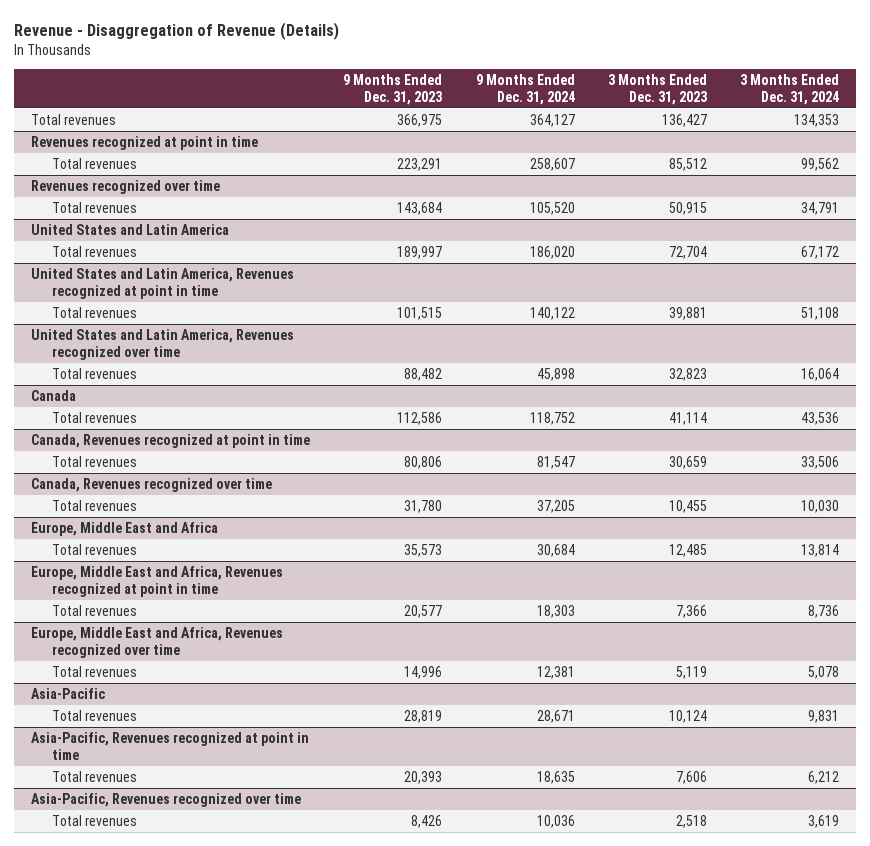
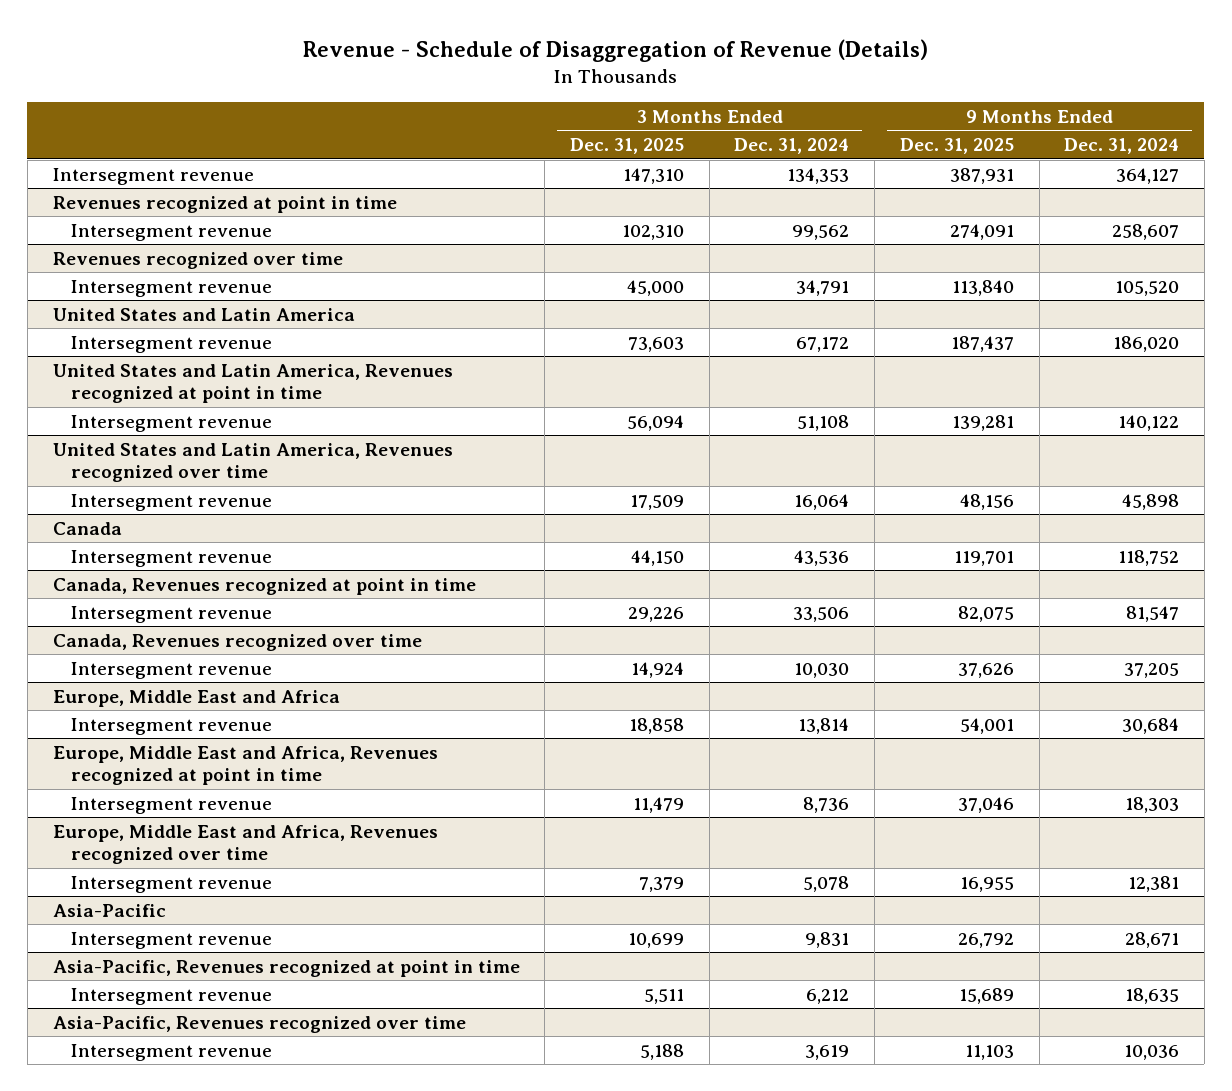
[14,22,340,41] Revenue - Disaggregation of Revenue (Details) -> [302,39,928,63] Revenue - Schedule of Disaggregation of Revenue (Details)
[343,73,443,105] 9 Months Ended Dec. 31, 2023 -> none
[608,73,708,105] 3 Months Ended Dec. 31, 2023 -> none
none -> [570,138,685,155] Dec. 31, 2025
none -> [899,138,1014,155] Dec. 31, 2025
[31,113,117,125] Total revenues -> [52,167,254,185] Intersegment revenue
[52,157,138,169] Total revenues -> [70,223,272,241] Intersegment revenue
[52,201,138,213] Total revenues -> [70,279,272,297] Intersegment revenue
[52,245,138,257] Total revenues -> [70,335,272,353] Intersegment revenue
[52,306,138,318] Total revenues -> [70,414,272,432] Intersegment revenue
[52,367,138,379] Total revenues -> [70,493,272,511] Intersegment revenue
[52,411,138,423] Total revenues -> [70,549,272,567] Intersegment revenue
[52,455,138,467] Total revenues -> [70,605,272,623] Intersegment revenue
[52,499,138,511] Total revenues -> [70,661,272,679] Intersegment revenue
[52,543,138,555] Total revenues -> [70,717,272,735] Intersegment revenue
[52,604,138,616] Total revenues -> [70,796,272,814] Intersegment revenue
[52,665,138,677] Total revenues -> [70,875,272,893] Intersegment revenue
[52,709,138,721] Total revenues -> [70,931,272,949] Intersegment revenue
[52,770,138,782] Total revenues -> [70,987,272,1005] Intersegment revenue
[52,814,138,826] Total revenues -> [70,1043,272,1061] Intersegment revenue

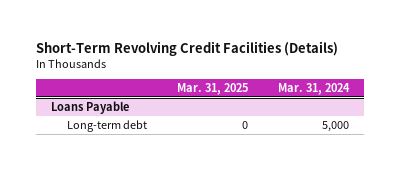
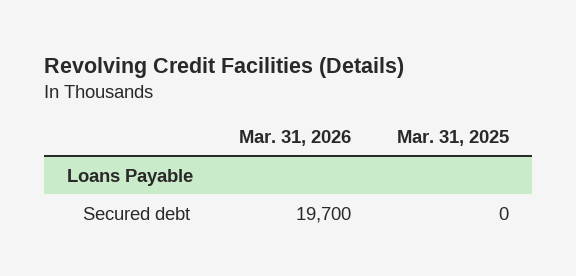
[36,41,339,57] Short-Term Revolving Credit Facilities (Details) -> [44,57,405,79] Revolving Credit Facilities (Details)
[278,83,351,96] Mar. 31, 2024 -> none
none -> [239,129,352,146] Mar. 31, 2026
[67,119,148,132] Long-term debt -> [83,206,191,220] Secured debt

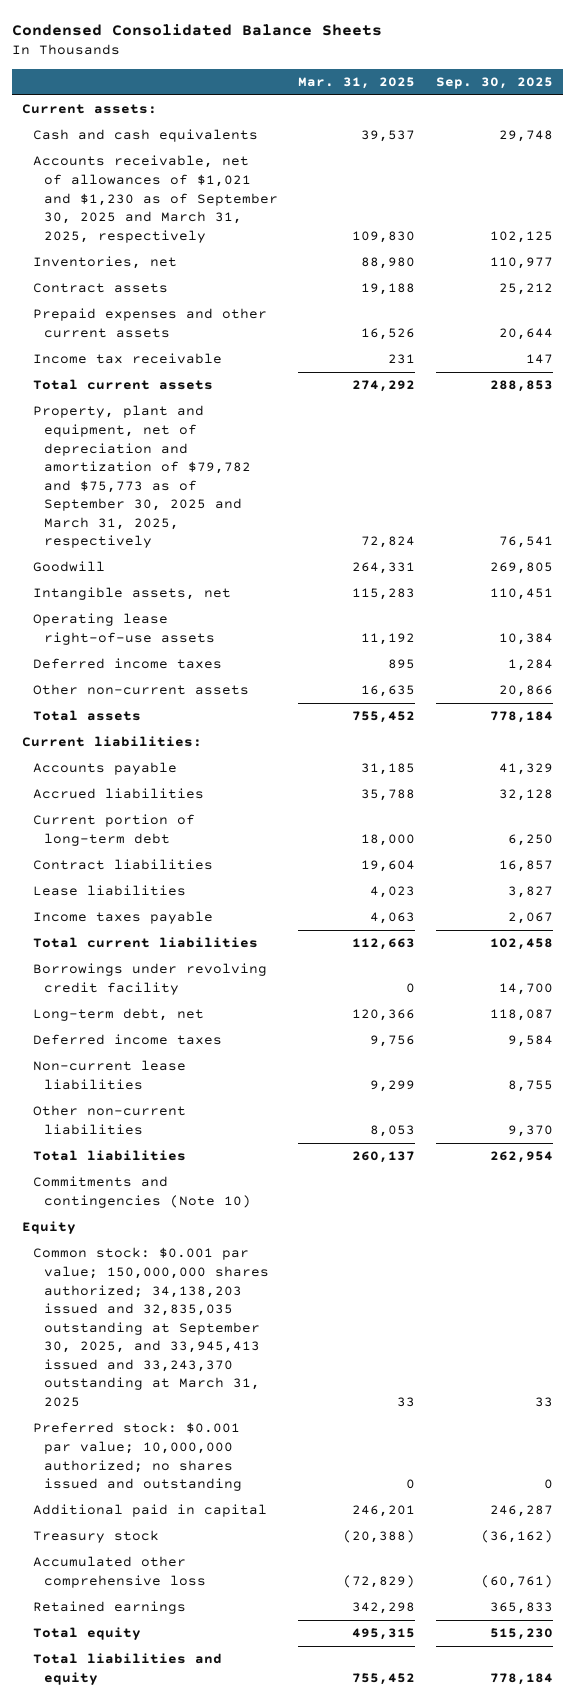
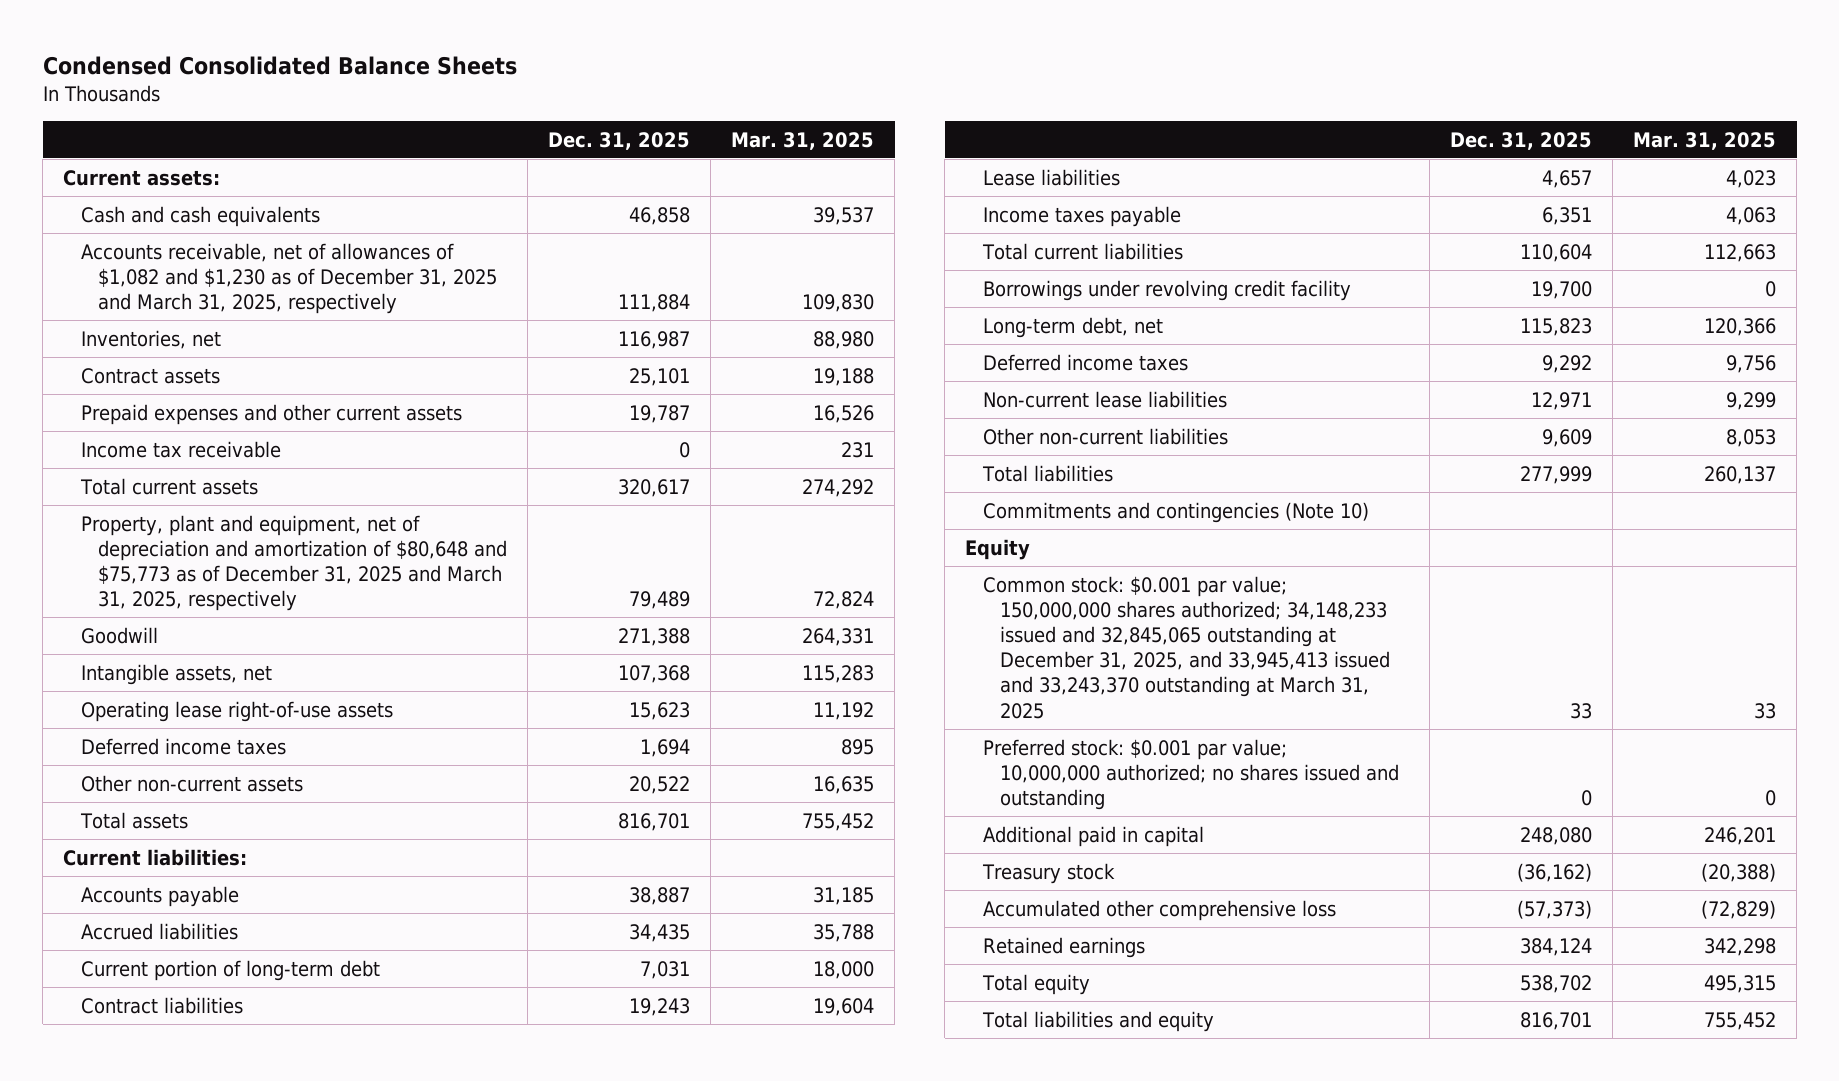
[435,76,553,89] Sep. 30, 2025 -> none
none -> [548,131,691,150] Dec. 31, 2025
[33,155,278,243] Accounts receivable, net of allowances of $1,021 and $1,230 as of September 30, 2025 and March 31, 2025, respectively -> [80,242,498,315] Accounts receivable, net of allowances of $1,082 and $1,230 as of December 31, 2025 and March 31, 2025, respectively
[33,405,251,549] Property, plant and equipment, net of depreciation and amortization of $79,782 and $75,773 as of September 30, 2025 and March 31, 2025, respectively -> [80,514,508,612] Property, plant and equipment, net of depreciation and amortization of $80,648 and $75,773 as of December 31, 2025 and March 31, 2025, respectively
[33,1247,269,1407] Common stock: $0.001 par value; 150,000,000 shares authorized; 34,138,203 issued and 32,835,035 outstanding at September 30, 2025, and 33,945,413 issued and 33,243,370 outstanding at March 31, 2025 -> [982,575,1390,719] Common stock: $0.001 par value; 150,000,000 shares authorized; 34,148,233 issued and 32,845,065 outstanding at December 31, 2025, and 33,945,413 issued and 33,243,370 outstanding at March 31, 2025

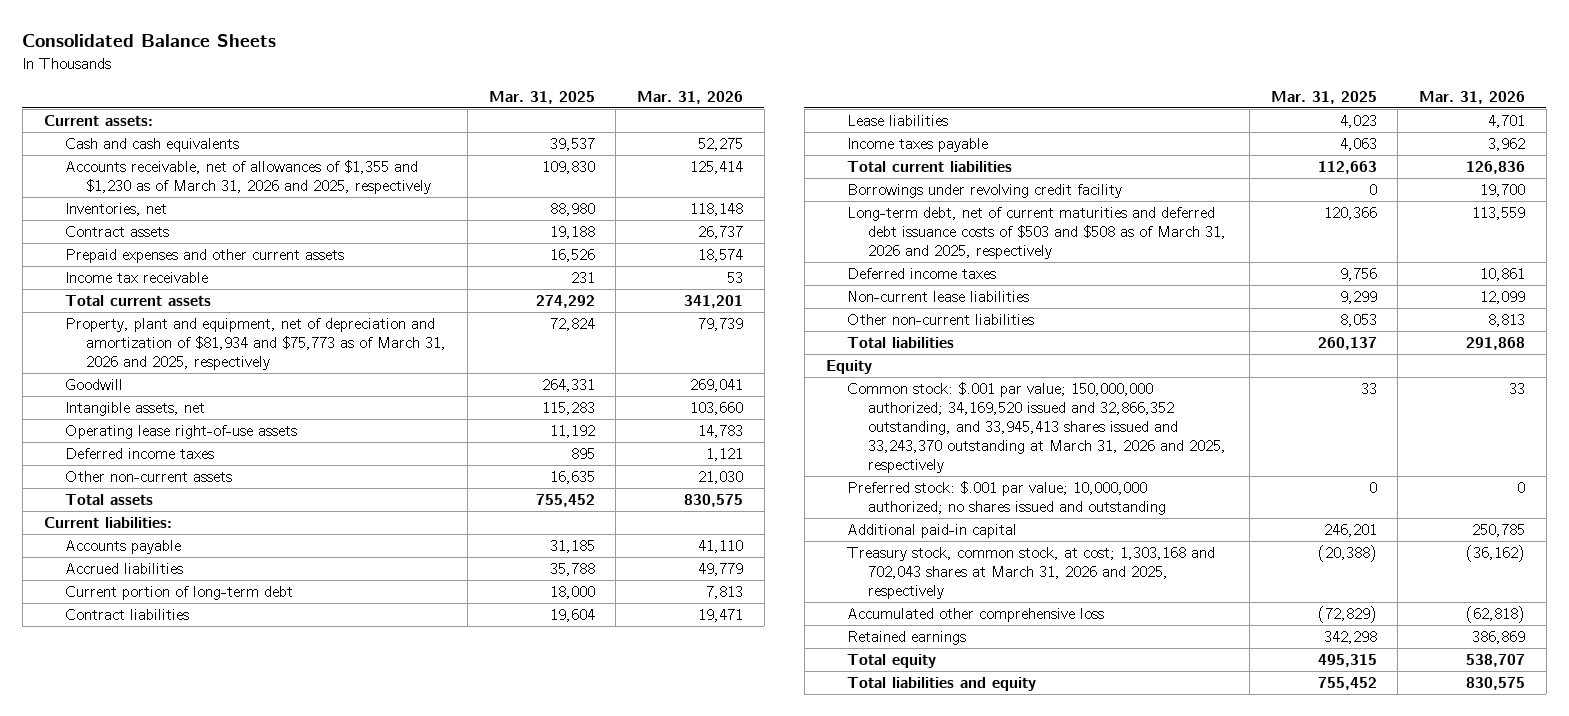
[42,55,517,75] Condensed Consolidated Balance Sheets -> [22,34,277,48] Consolidated Balance Sheets
[548,131,691,150] Dec. 31, 2025 -> none
none -> [637,90,744,104] Mar. 31, 2026
[80,242,498,315] Accounts receivable, net of allowances of $1,082 and $1,230 as of December 31, 2025 and March 31, 2025, respectively -> [64,160,432,195] Accounts receivable, net of allowances of $1,355 and $1,230 as of March 31, 2026 and 2025, respectively
[80,514,508,612] Property, plant and equipment, net of depreciation and amortization of $80,648 and $75,773 as of December 31, 2025 and March 31, 2025, respectively -> [64,318,447,371] Property, plant and equipment, net of depreciation and amortization of $81,934 and $75,773 as of March 31, 2026 and 2025, respectively
[982,316,1163,338] Long-term debt, net -> [846,207,1227,260] Long-term debt, net of current maturities and deferred debt issuance costs of $503 and $508 as of March 31, 2026 and 2025, respectively
[982,501,1369,523] Commitments and contingencies (Note 10) -> none
[982,575,1390,719] Common stock: $0.001 par value; 150,000,000 shares authorized; 34,148,233 issued and 32,845,065 outstanding at December 31, 2025, and 33,945,413 issued and 33,243,370 outstanding at March 31, 2025 -> [846,382,1227,474] Common stock: $.001 par value; 150,000,000 authorized; 34,169,520 issued and 32,866,352 outstanding, and 33,945,413 shares issued and 33,243,370 outstanding at March 31, 2026 and 2025, respectively
[982,738,1399,811] Preferred stock: $0.001 par value; 10,000,000 authorized; no shares issued and outstanding -> [846,481,1167,516] Preferred stock: $.001 par value; 10,000,000 authorized; no shares issued and outstanding
[982,825,1204,847] Additional paid in capital -> [846,524,1017,539] Additional paid-in capital
[981,862,1115,884] Treasury stock -> [846,547,1215,600] Treasury stock, common stock, at cost; 1,303,168 and 702,043 shares at March 31, 2026 and 2025, respectively

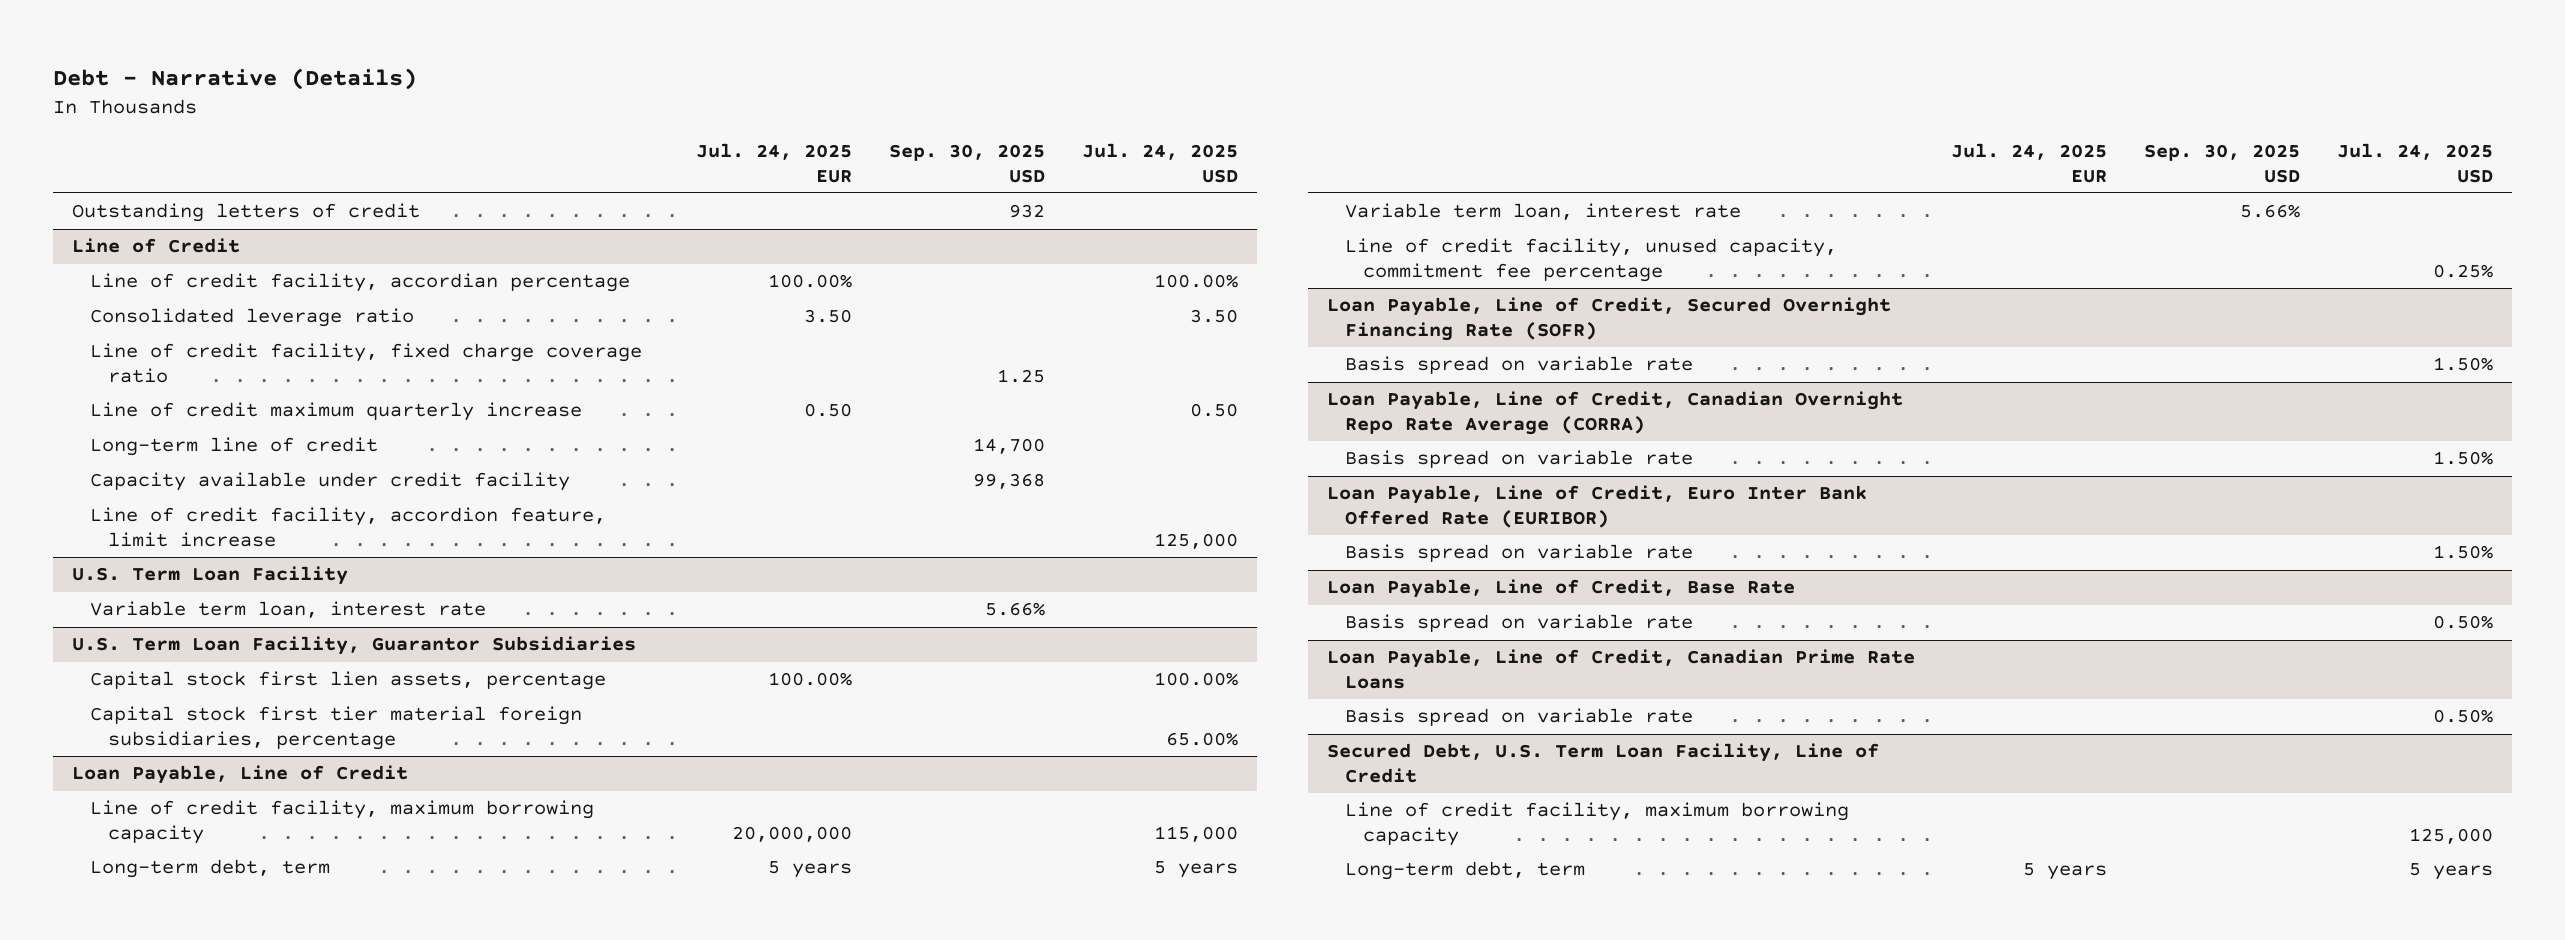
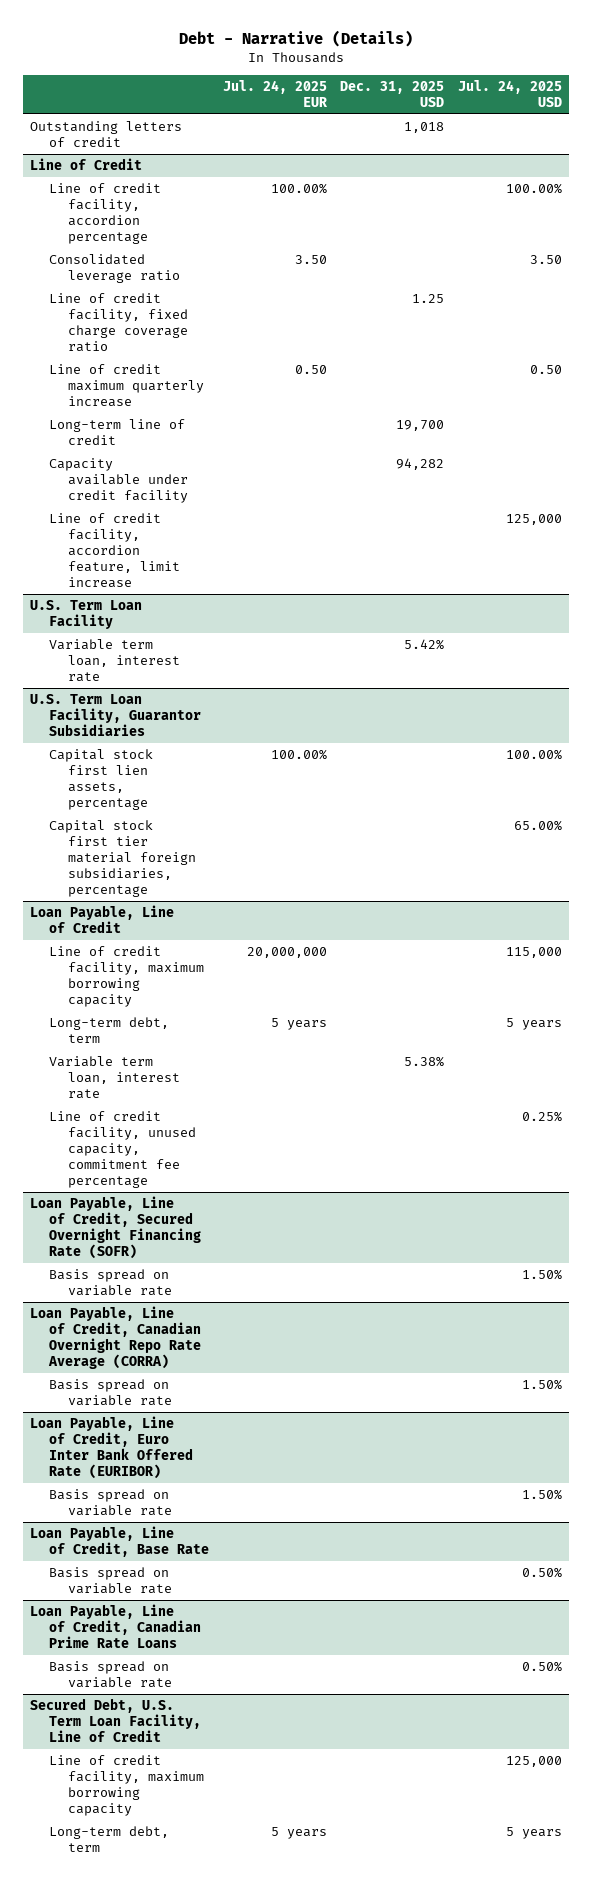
[889,144,1046,183] Sep. 30, 2025 USD -> none
none -> [340,80,445,107] Dec. 31, 2025 USD
[89,273,630,293] Line of credit facility, accordian percentage -> [49,183,162,244] Line of credit facility, accordion percentage

